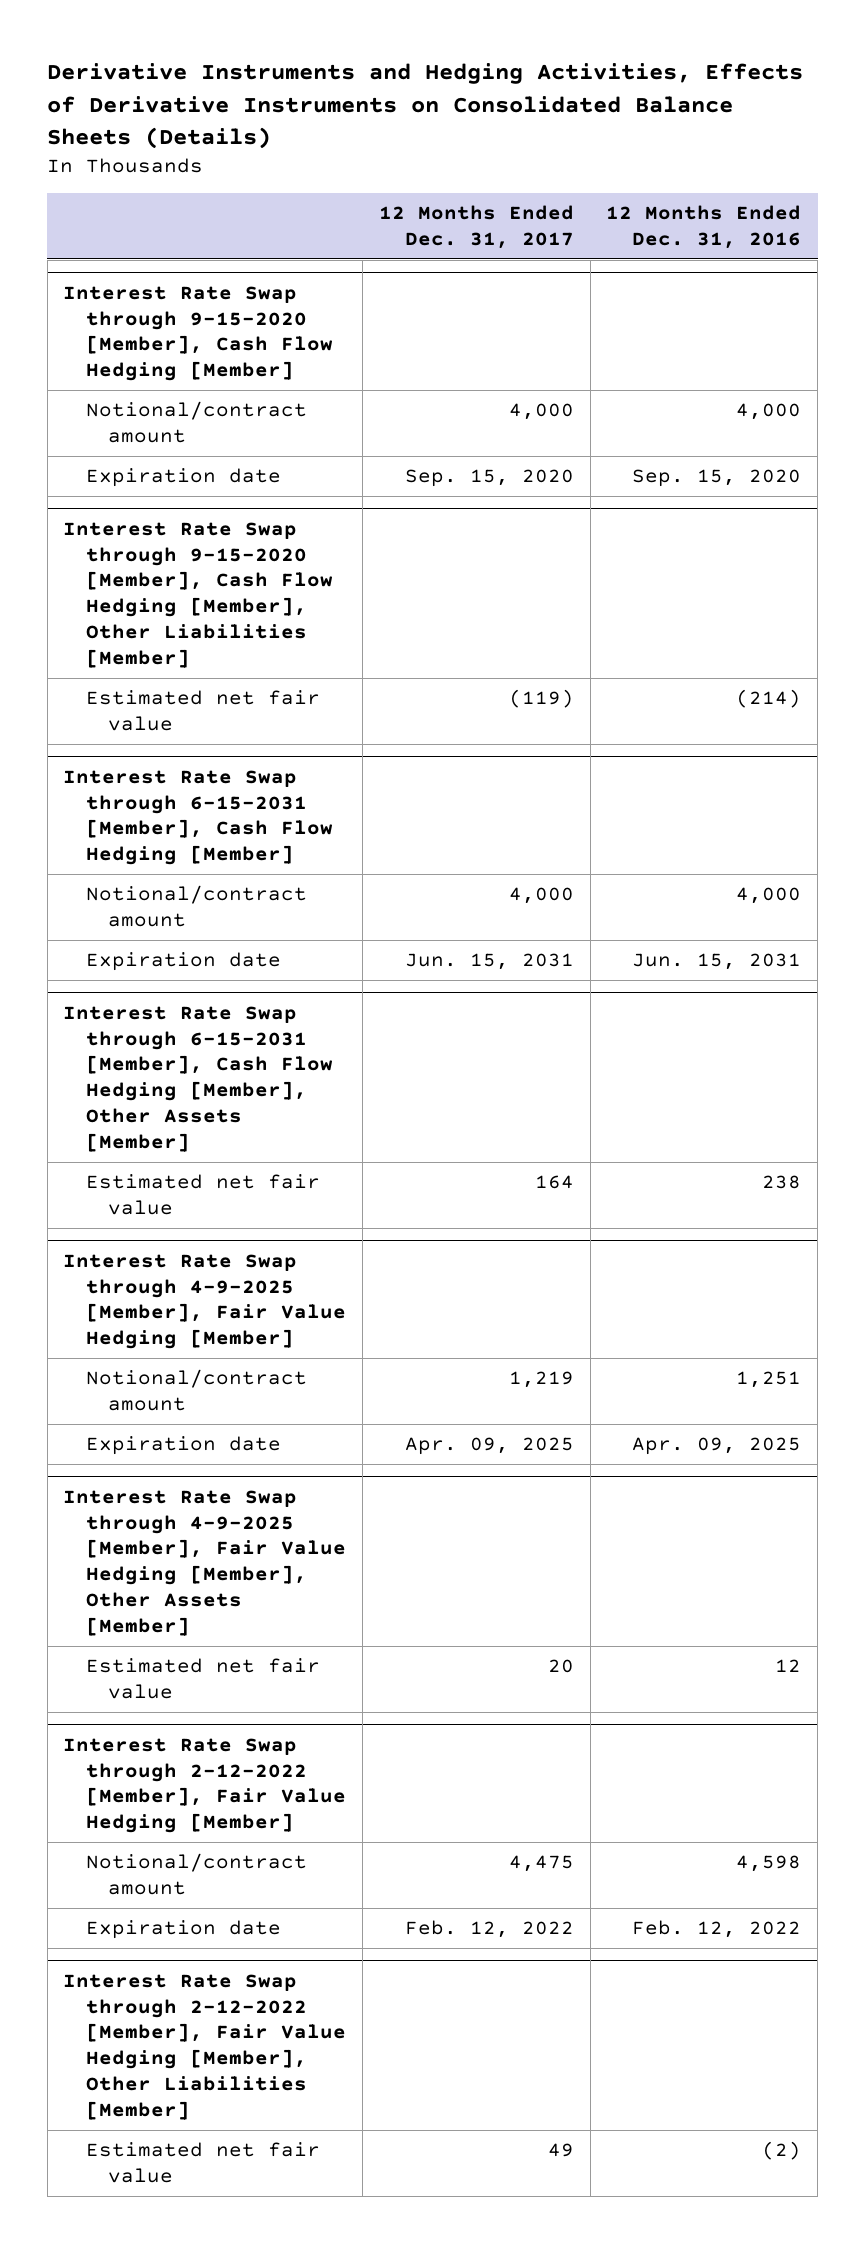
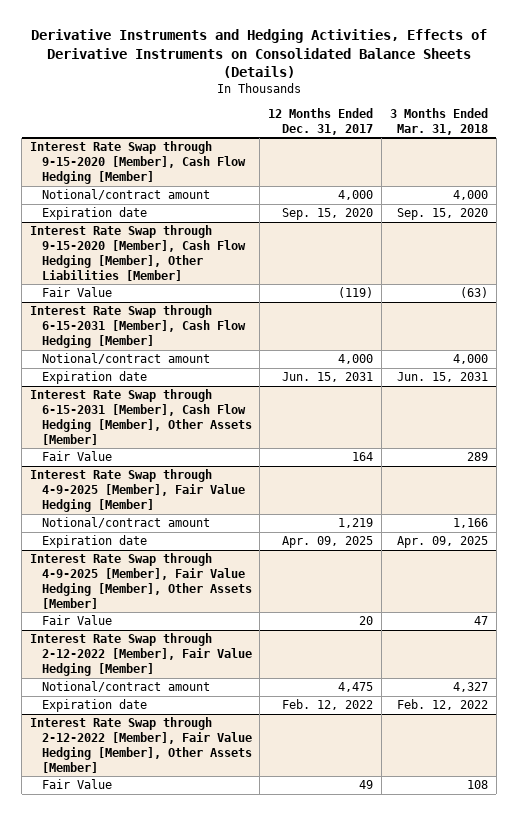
[606,204,802,249] 12 Months Ended Dec. 31, 2016 -> none
none -> [389,107,488,135] 3 Months Ended Mar. 31, 2018
[85,690,320,731] Estimated net fair value -> [41,287,112,298] Fair Value
[85,1174,320,1215] Estimated net fair value -> [41,451,112,462] Fair Value
[85,1658,320,1699] Estimated net fair value -> [41,615,112,626] Fair Value
[63,1974,346,2120] Interest Rate Swap through 2-12-2022 [Member], Fair Value Hedging [Member], Other Liabilities [Member] -> [30,717,252,773] Interest Rate Swap through 2-12-2022 [Member], Fair Value Hedging [Member], Other Assets [Member]
[85,2142,320,2183] Estimated net fair value -> [41,779,112,790] Fair Value

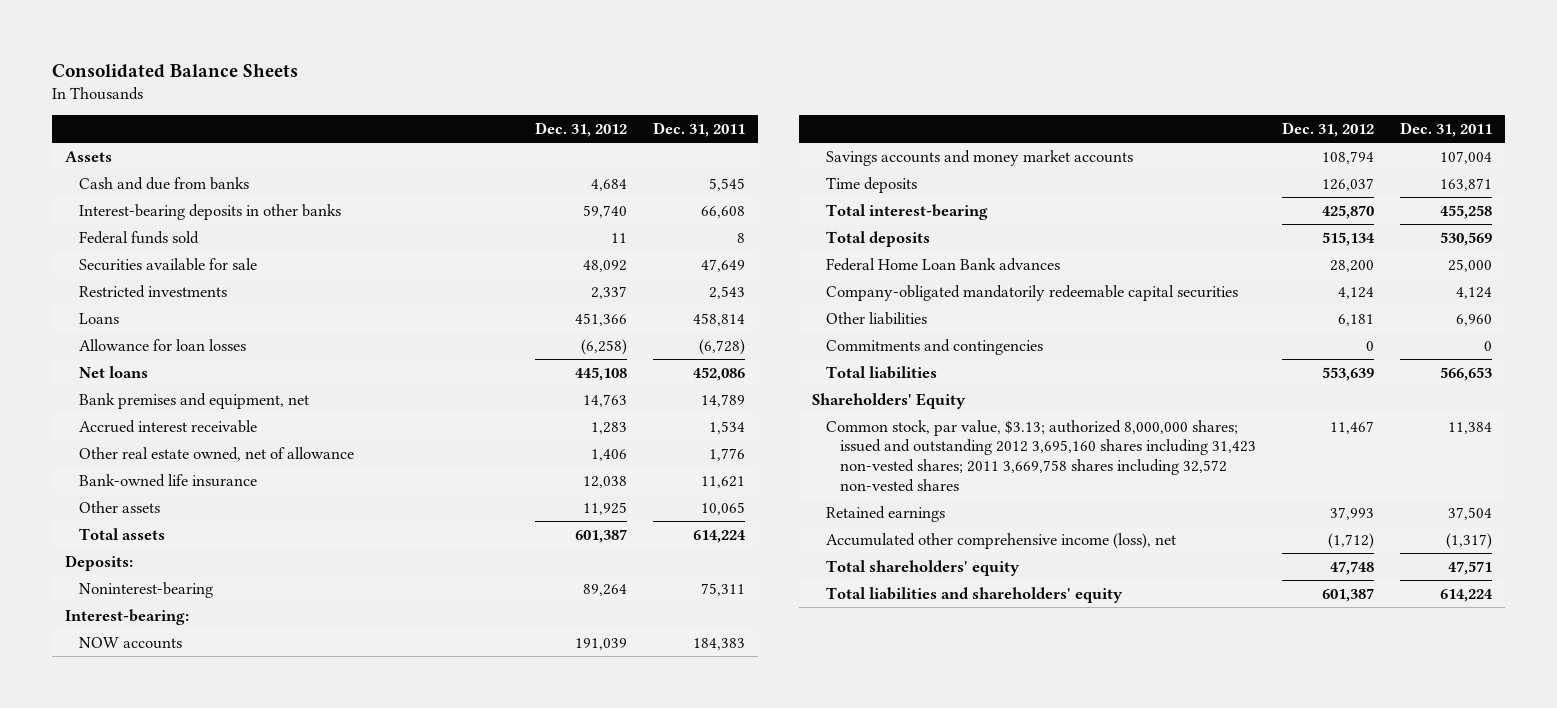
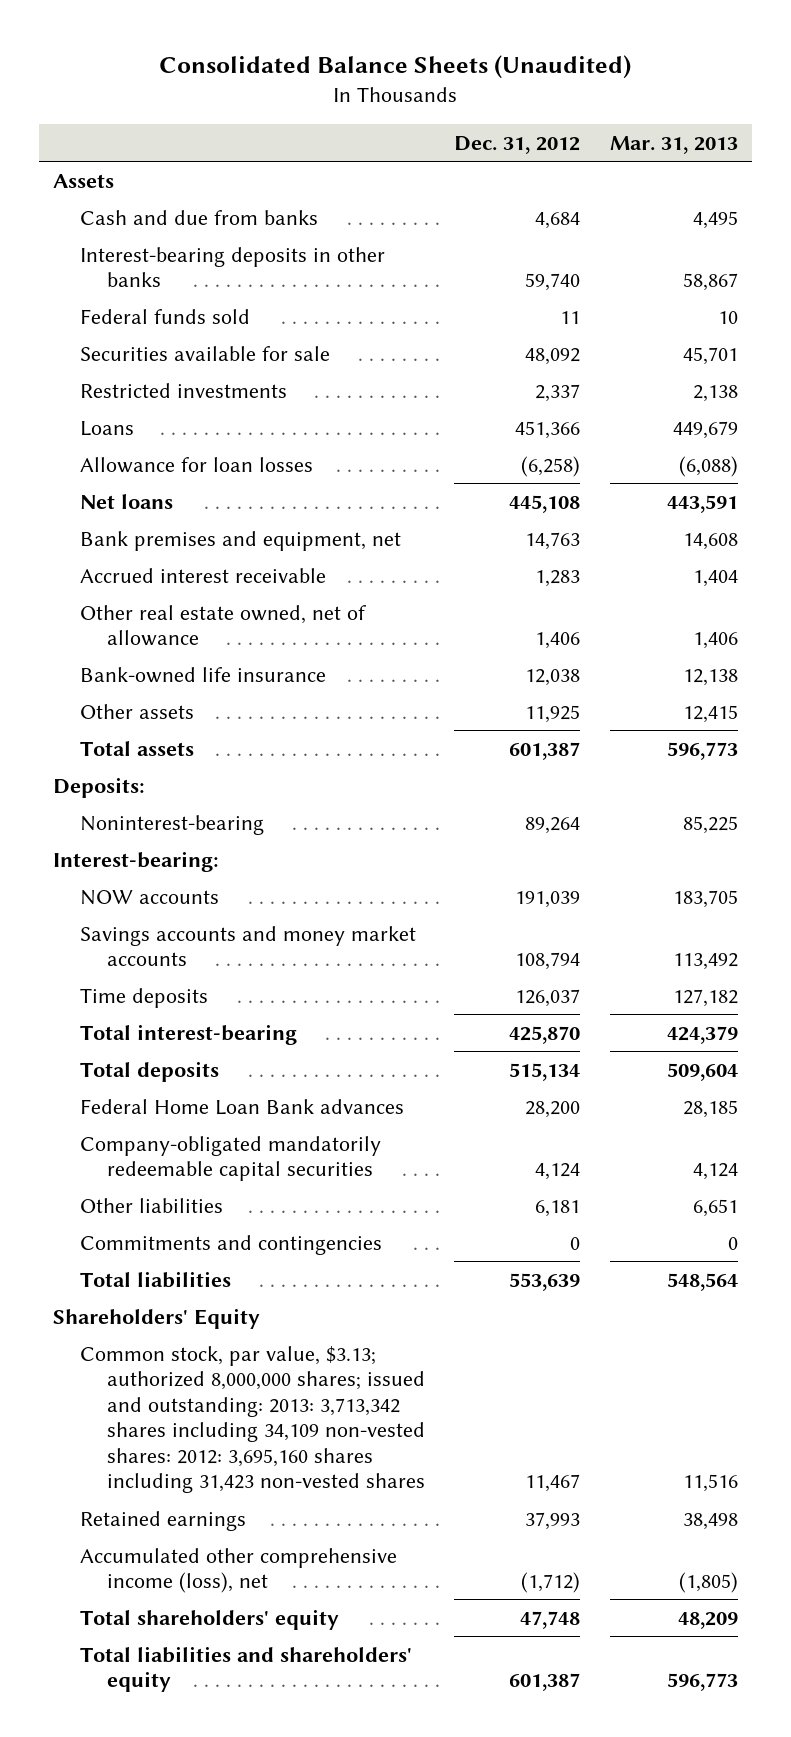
[51,63,298,78] Consolidated Balance Sheets -> [159,54,632,79] Consolidated Balance Sheets (Unaudited)
[652,122,745,138] Dec. 31, 2011 -> none
none -> [609,135,738,154] Mar. 31, 2013
[825,419,1256,493] Common stock, par value, $3.13; authorized 8,000,000 shares; issued and outstanding 2012 3,695,160 shares including 31,423 non-vested shares; 2011 3,669,758 shares including 32,572 non-vested shares -> [80,1345,426,1494] Common stock, par value, $3.13; authorized 8,000,000 shares; issued and outstanding: 2013: 3,713,342 shares including 34,109 non-vested shares: 2012: 3,695,160 shares including 31,423 non-vested shares

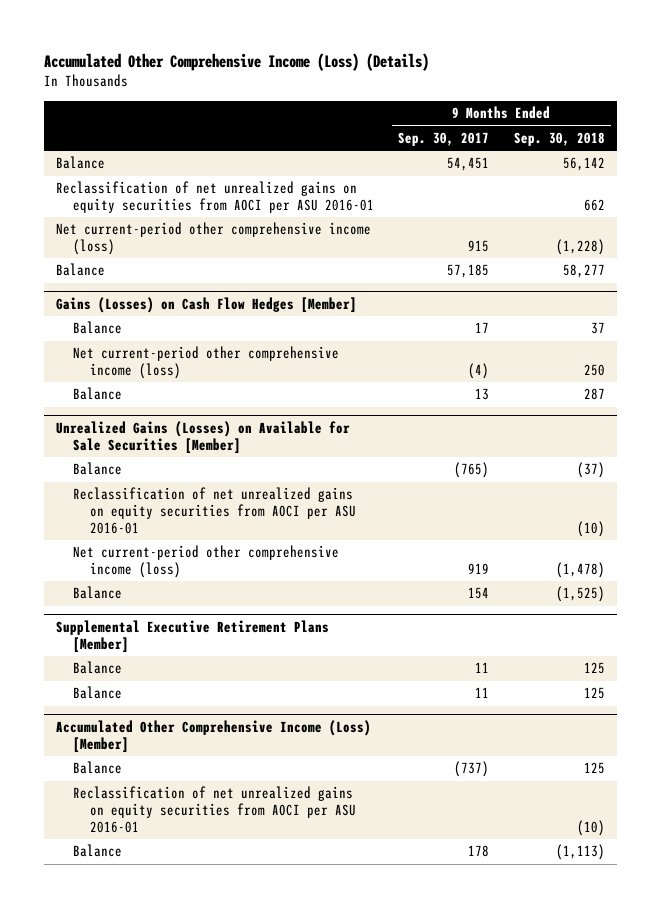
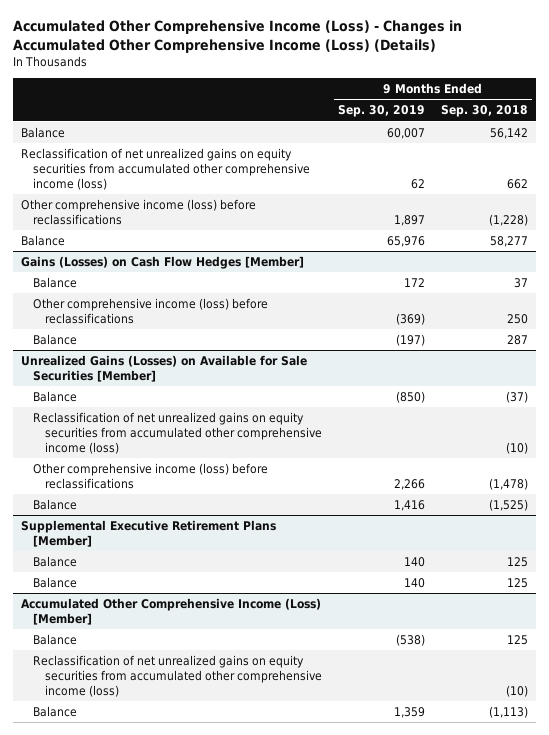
[44,52,430,71] Accumulated Other Comprehensive Income (Loss) (Details) -> [12,20,462,54] Accumulated Other Comprehensive Income (Loss) - Changes in Accumulated Other Comprehensive Income (Loss) (Details)
[398,131,490,146] Sep. 30, 2017 -> none
none -> [337,105,425,118] Sep. 30, 2019
[56,181,375,214] Reclassification of net unrealized gains on equity securities from AOCI per ASU 2016-01 -> [20,147,310,190] Reclassification of net unrealized gains on equity securities from accumulated other comprehensive income (loss)
[56,222,372,256] Net current-period other comprehensive income (loss) -> [20,198,256,225] Other comprehensive income (loss) before reclassifications
[73,346,340,380] Net current-period other comprehensive income (loss) -> [32,297,268,324] Other comprehensive income (loss) before reclassifications
[73,487,357,534] Reclassification of net unrealized gains on equity securities from AOCI per ASU 2016-01 -> [32,411,322,454] Reclassification of net unrealized gains on equity securities from accumulated other comprehensive income (loss)
[73,545,340,579] Net current-period other comprehensive income (loss) -> [32,462,268,489] Other comprehensive income (loss) before reclassifications
[73,786,357,833] Reclassification of net unrealized gains on equity securities from AOCI per ASU 2016-01 -> [32,654,322,697] Reclassification of net unrealized gains on equity securities from accumulated other comprehensive income (loss)

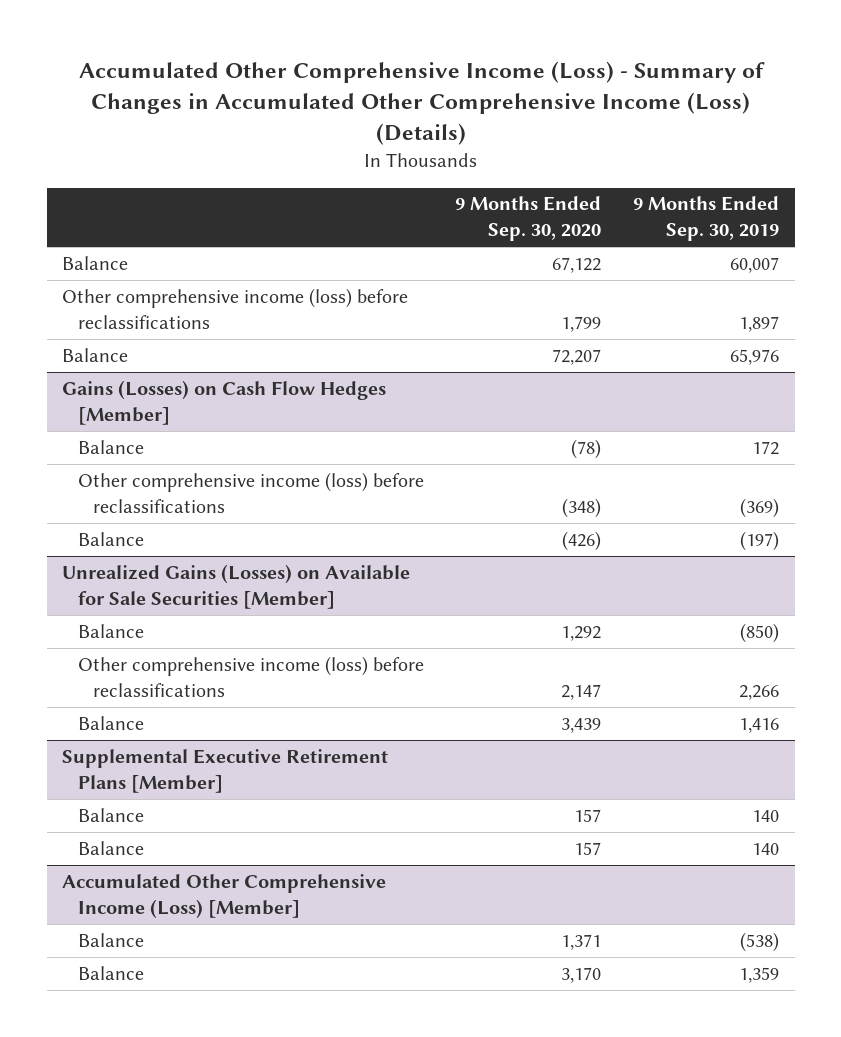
[12,20,462,54] Accumulated Other Comprehensive Income (Loss) - Changes in Accumulated Other Comprehensive Income (Loss) (Details) -> [78,60,765,146] Accumulated Other Comprehensive Income (Loss) - Summary of Changes in Accumulated Other Comprehensive Income (Loss) (Details)
[441,105,529,118] Sep. 30, 2018 -> none
none -> [455,196,602,242] 9 Months Ended Sep. 30, 2020
[20,147,310,190] Reclassification of net unrealized gains on equity securities from accumulated other comprehensive income (loss) -> none
[32,411,322,454] Reclassification of net unrealized gains on equity securities from accumulated other comprehensive income (loss) -> none
[32,654,322,697] Reclassification of net unrealized gains on equity securities from accumulated other comprehensive income (loss) -> none

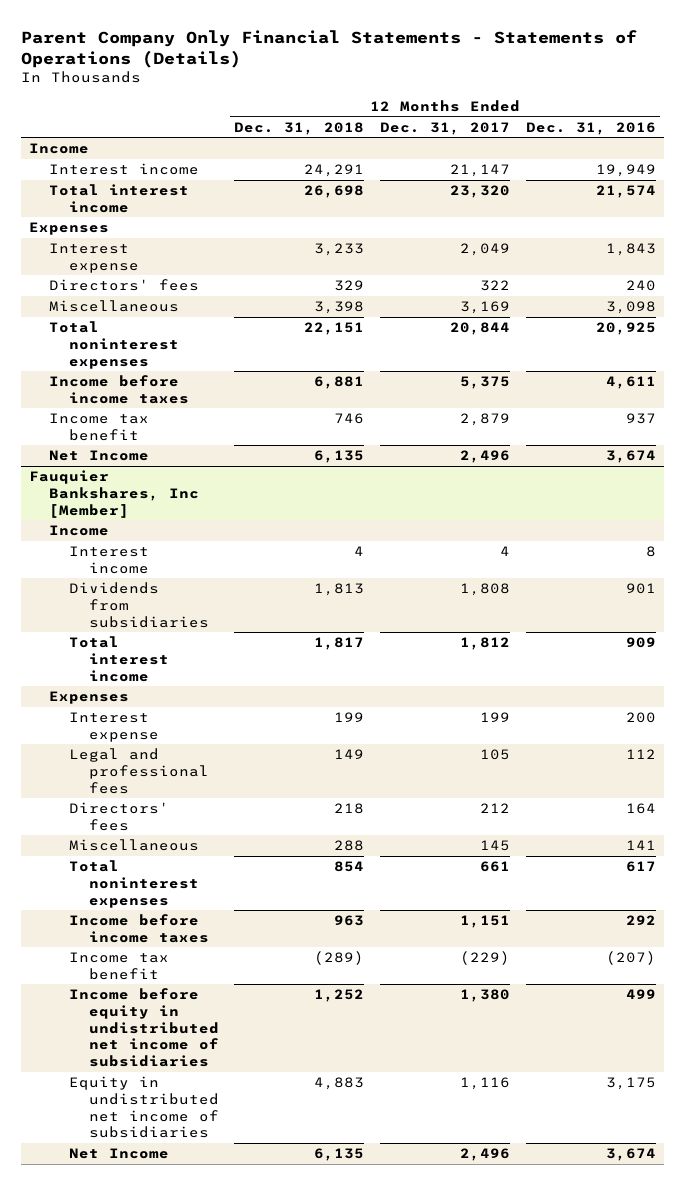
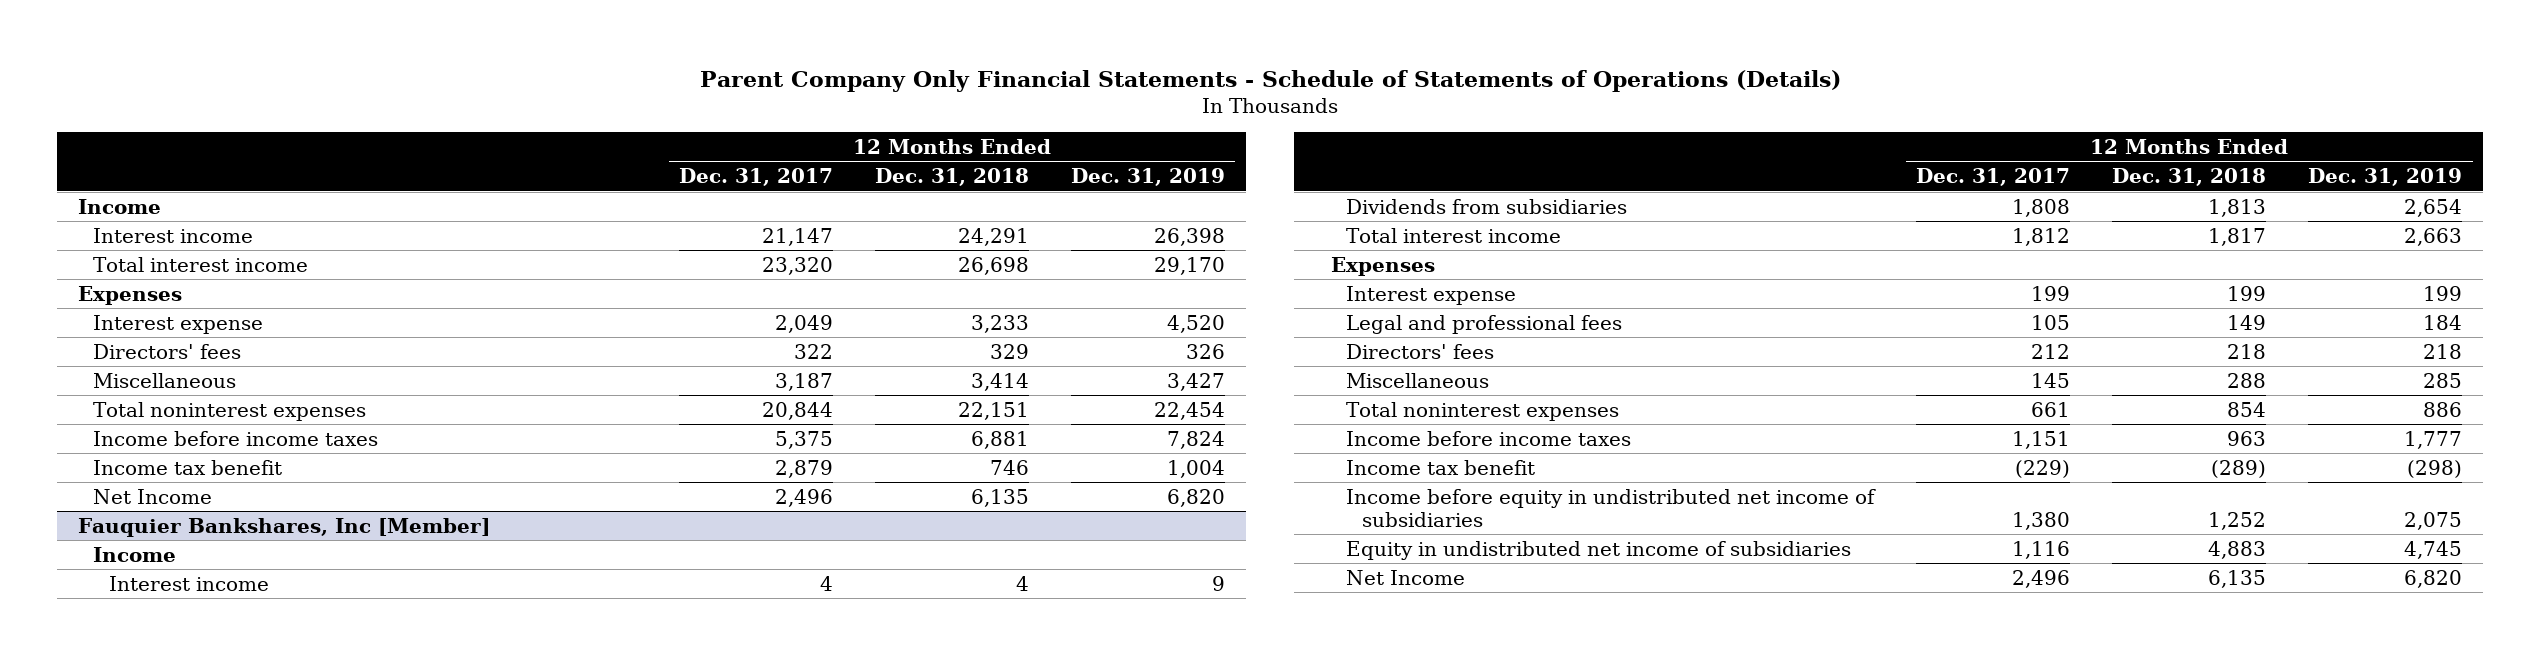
[21,29,638,68] Parent Company Only Financial Statements - Statements of Operations (Details) -> [699,69,1841,92] Parent Company Only Financial Statements - Schedule of Statements of Operations (Details)
[525,121,656,135] Dec. 31, 2016 -> none
none -> [1070,168,1225,187] Dec. 31, 2019
[314,301,365,315] 3,398 -> [970,372,1029,391] 3,414
[460,301,511,315] 3,169 -> [774,372,833,391] 3,187

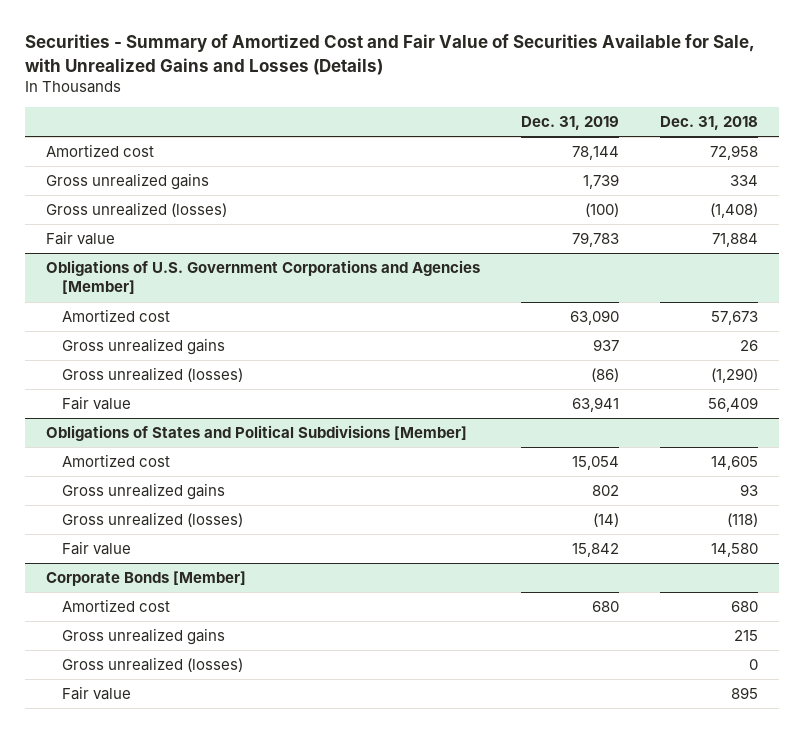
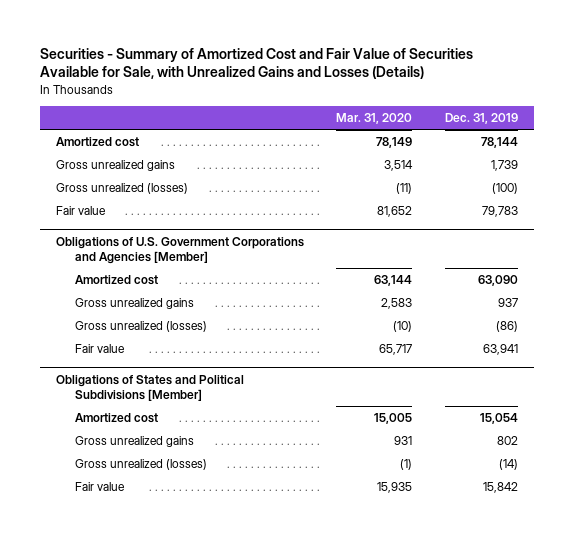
[660,115,759,130] Dec. 31, 2018 -> none
none -> [336,113,413,125] Mar. 31, 2020
[45,571,246,587] Corporate Bonds [Member] -> none
[61,599,170,613] Amortized cost -> none
[61,628,225,646] Gross unrealized gains -> none
[61,657,243,673] Gross unrealized (losses) -> none
[61,686,131,701] Fair value -> none

